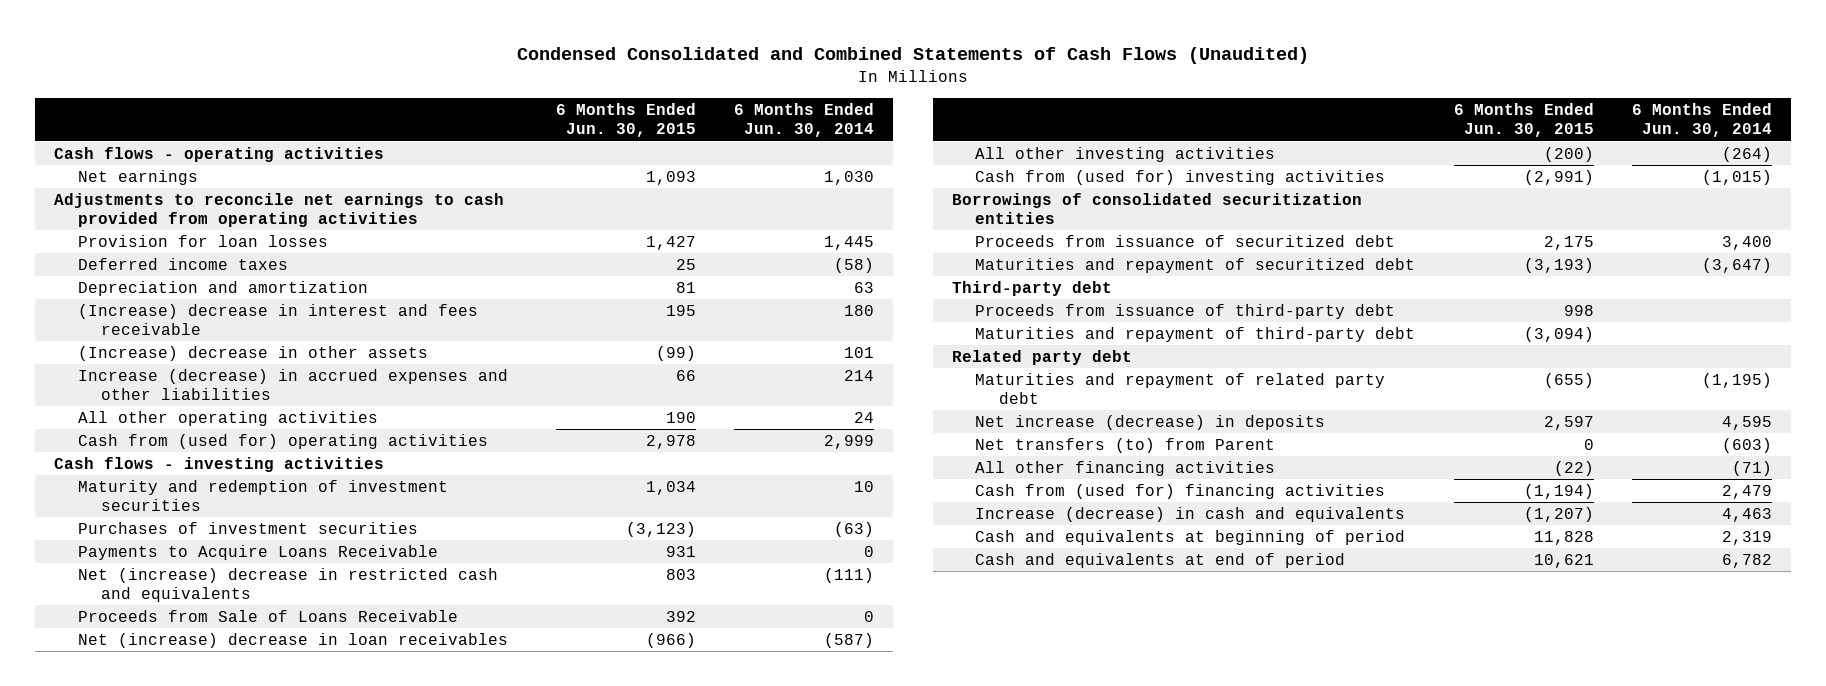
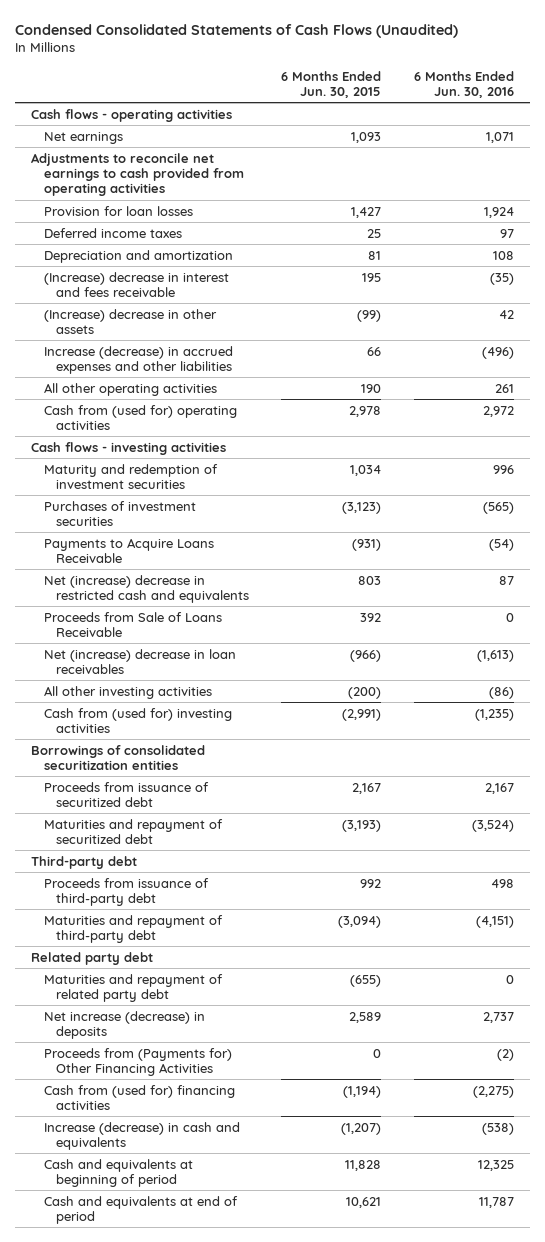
[517,47,1310,65] Condensed Consolidated and Combined Statements of Cash Flows (Unaudited) -> [15,23,459,38] Condensed Consolidated Statements of Cash Flows (Unaudited)
[733,103,874,138] 6 Months Ended Jun. 30, 2014 -> none
none -> [413,70,514,98] 6 Months Ended Jun. 30, 2016
[665,545,696,557] 931 -> [352,538,382,551] (931)
[1543,235,1594,250] 2,175 -> [352,782,382,794] 2,167
[1563,304,1594,316] 998 -> [360,878,382,888] 992
[975,437,1276,453] Net transfers (to) from Parent -> none
[1543,415,1594,430] 2,597 -> [349,1011,382,1023] 2,589
[975,460,1276,476] All other financing activities -> [43,1047,232,1076] Proceeds from (Payments for) Other Financing Activities
[1553,460,1594,476] (22) -> [373,1048,382,1058] 0

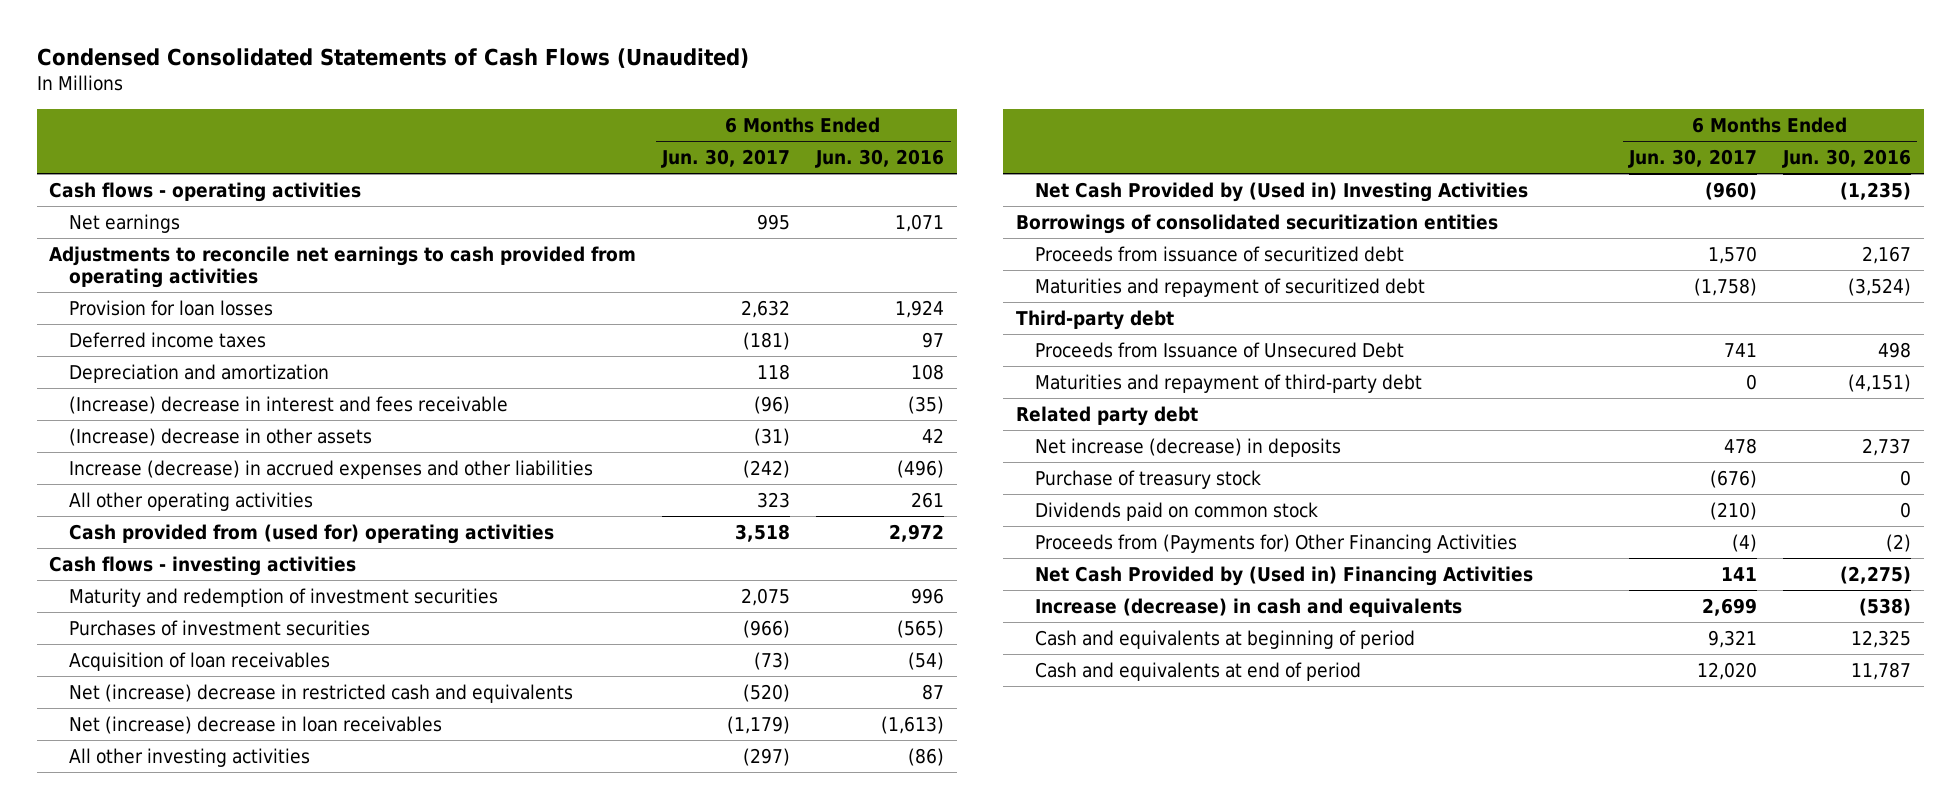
[281,70,382,98] 6 Months Ended Jun. 30, 2015 -> none
none -> [661,149,791,169] Jun. 30, 2017
[43,404,237,430] Cash from (used for) operating activities -> [68,523,554,544] Cash provided from (used for) operating activities
[43,537,214,563] Payments to Acquire Loans Receivable -> [68,651,330,671] Acquisition of loan receivables
[43,611,222,637] Proceeds from Sale of Loans Receivable -> none
[43,707,232,733] Cash from (used for) investing activities -> [1035,181,1529,202] Net Cash Provided by (Used in) Investing Activities
[43,877,209,906] Proceeds from issuance of third-party debt -> [1035,341,1405,358] Proceeds from Issuance of Unsecured Debt
[43,973,223,1002] Maturities and repayment of related party debt -> none
none -> [1035,469,1262,489] Purchase of treasury stock
none -> [1035,501,1319,521] Dividends paid on common stock
[43,1084,235,1110] Cash from (used for) financing activities -> [1035,565,1534,586] Net Cash Provided by (Used in) Financing Activities

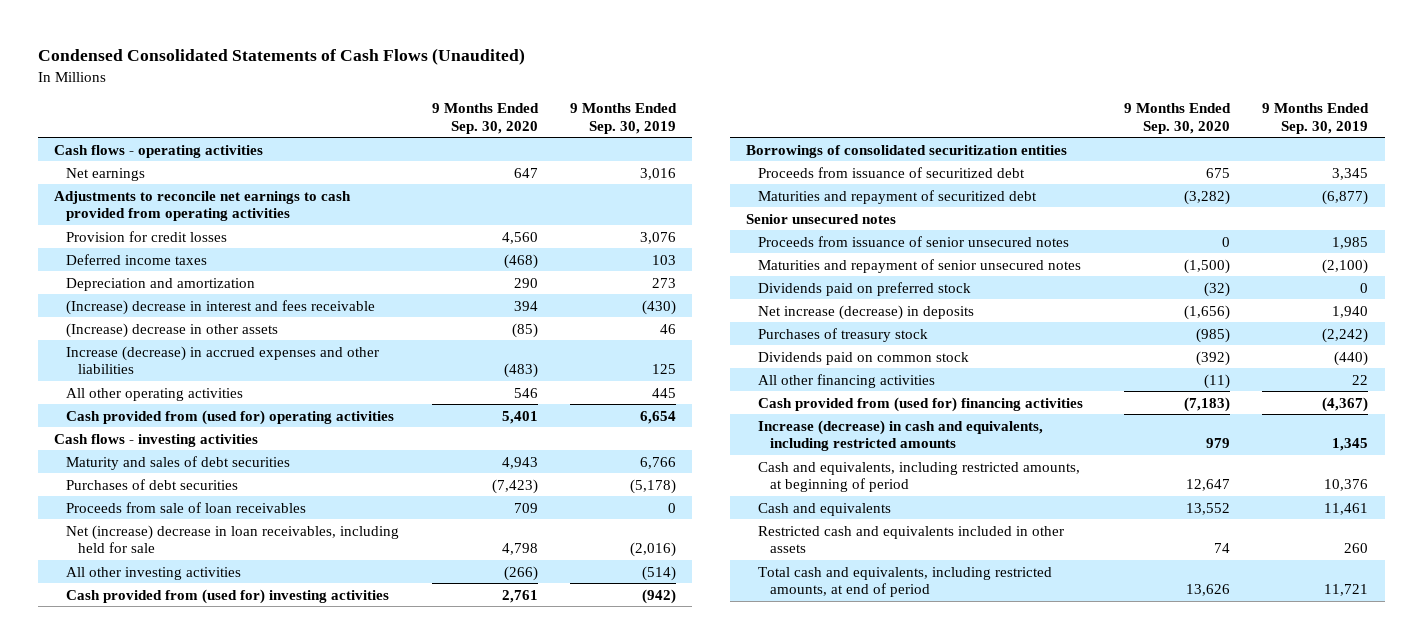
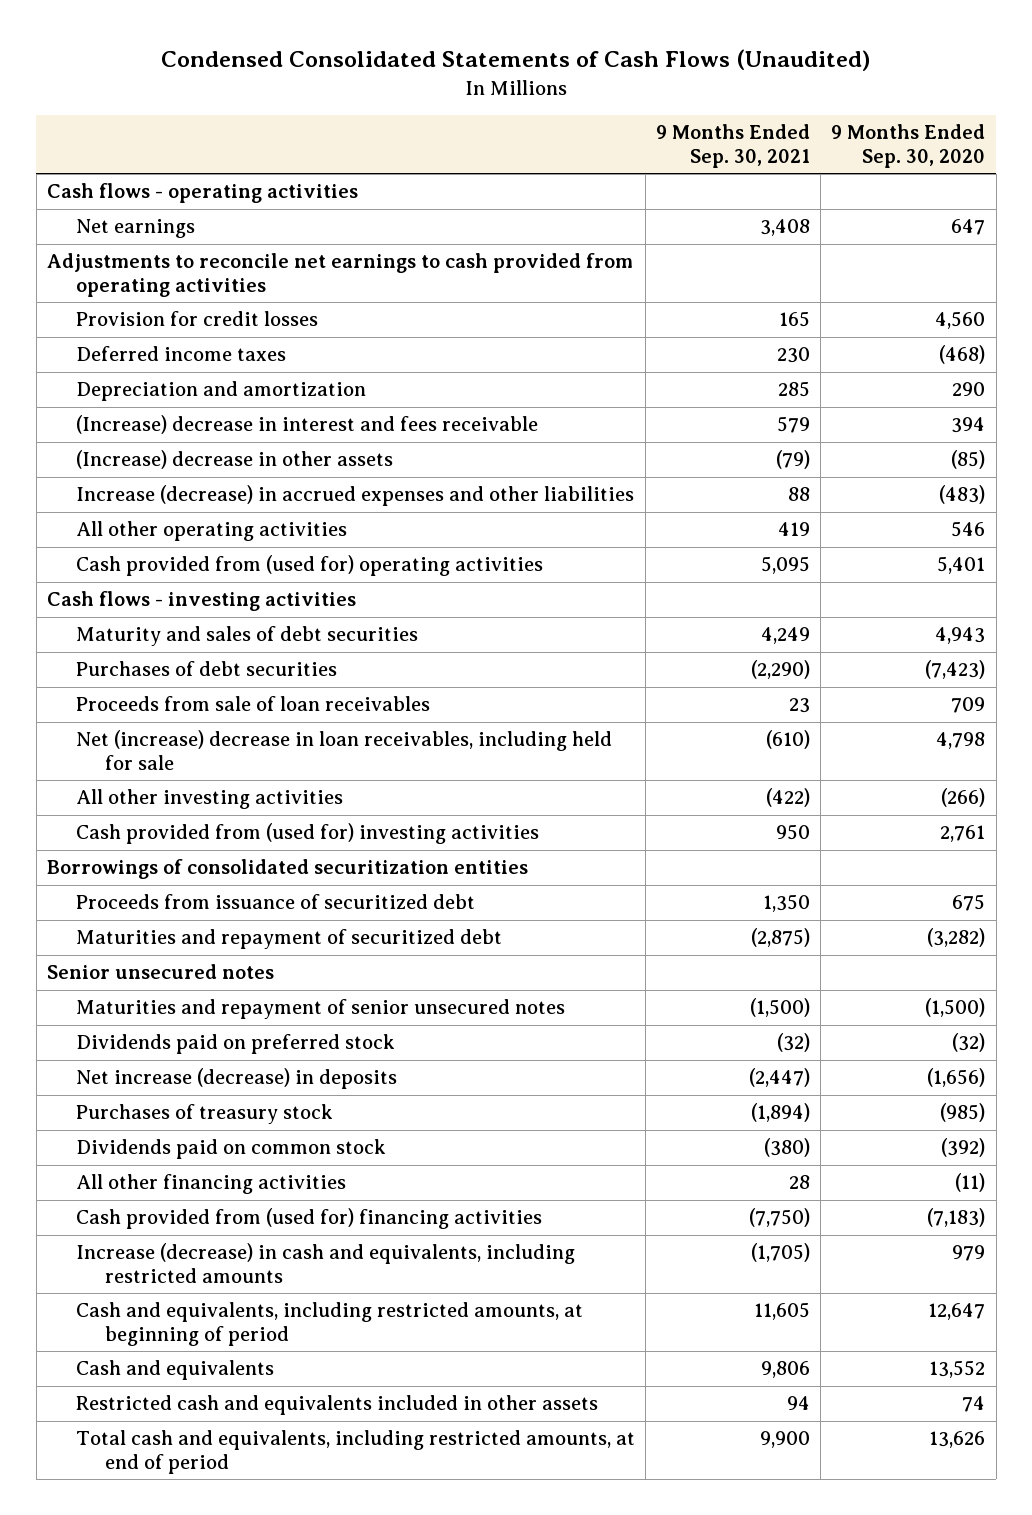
[570,103,678,134] 9 Months Ended Sep. 30, 2019 -> none
none -> [656,124,811,168] 9 Months Ended Sep. 30, 2021
[758,235,1070,247] Proceeds from issuance of senior unsecured notes -> none

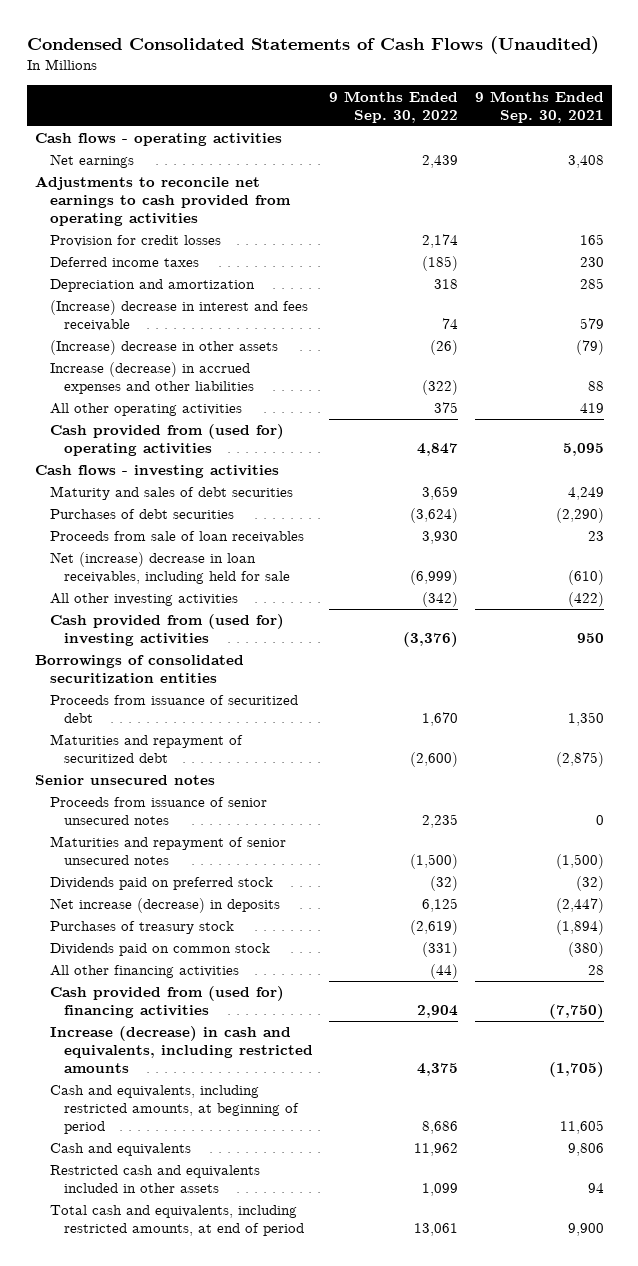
[831,124,986,168] 9 Months Ended Sep. 30, 2020 -> none
none -> [329,90,459,123] 9 Months Ended Sep. 30, 2022
none -> [49,797,267,826] Proceeds from issuance of senior unsecured notes

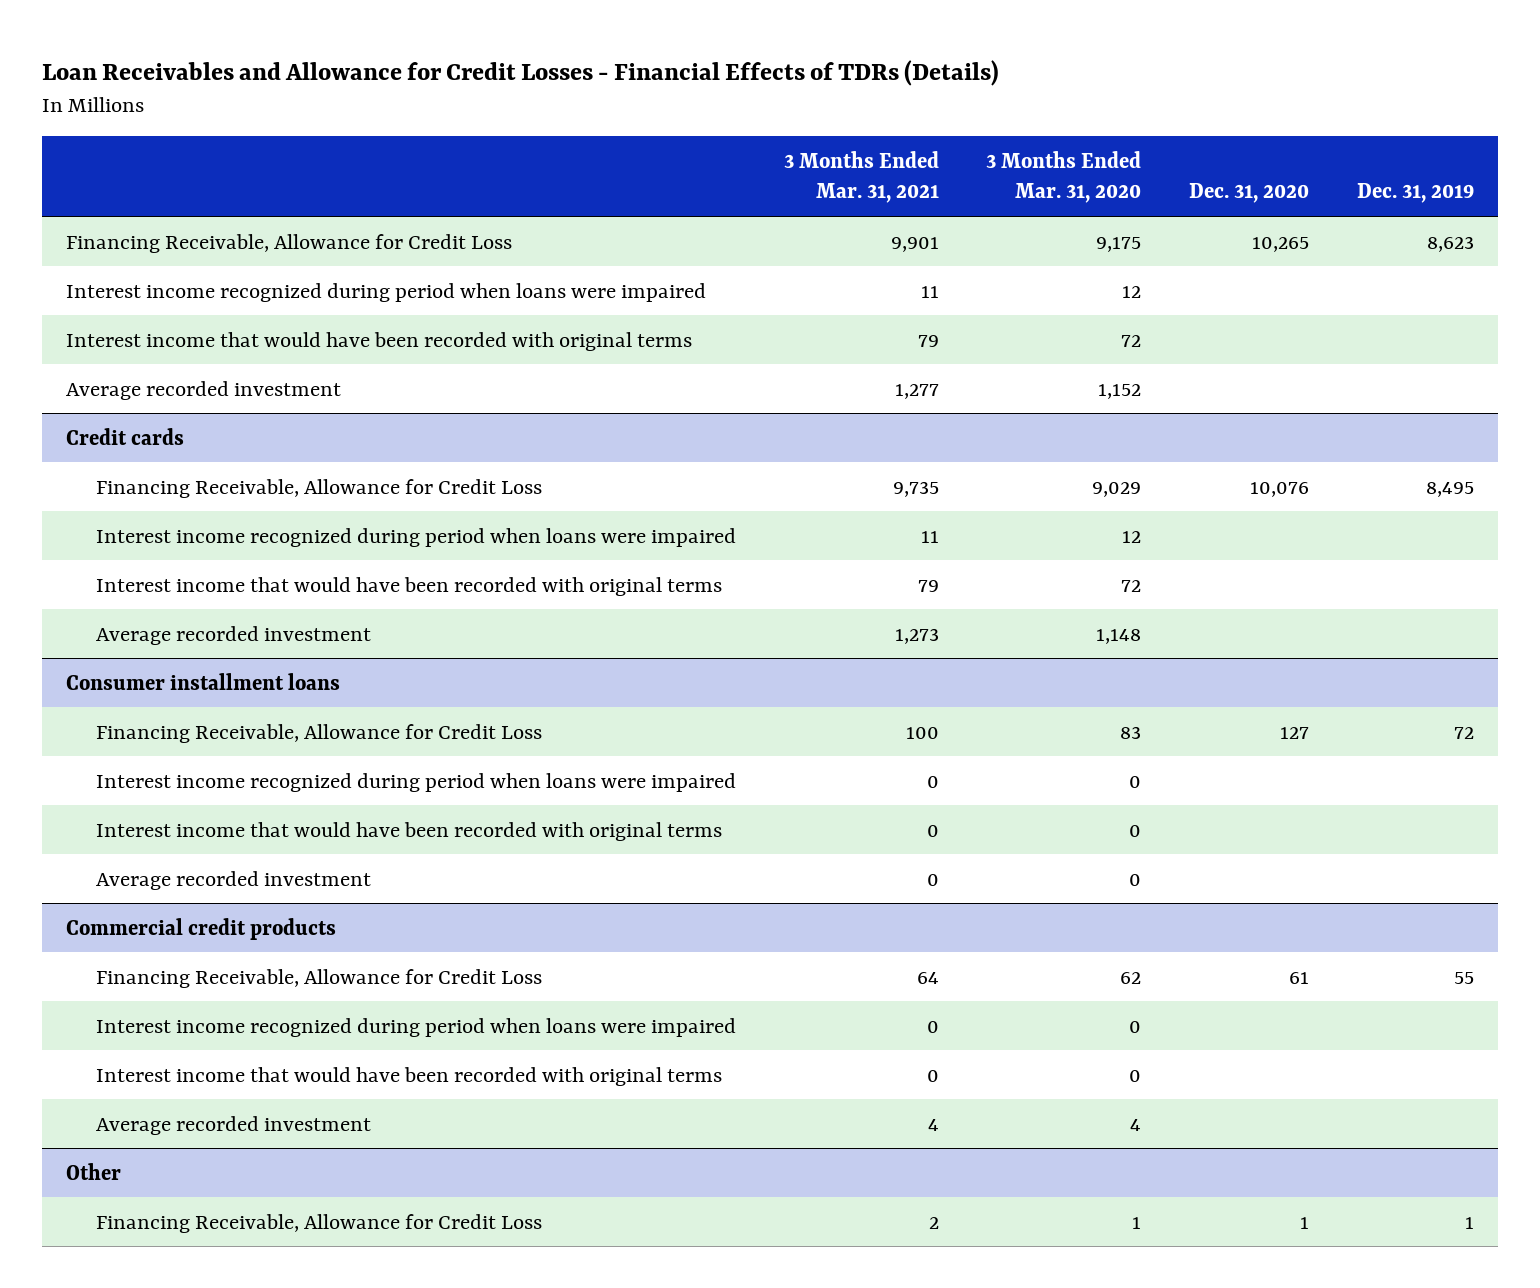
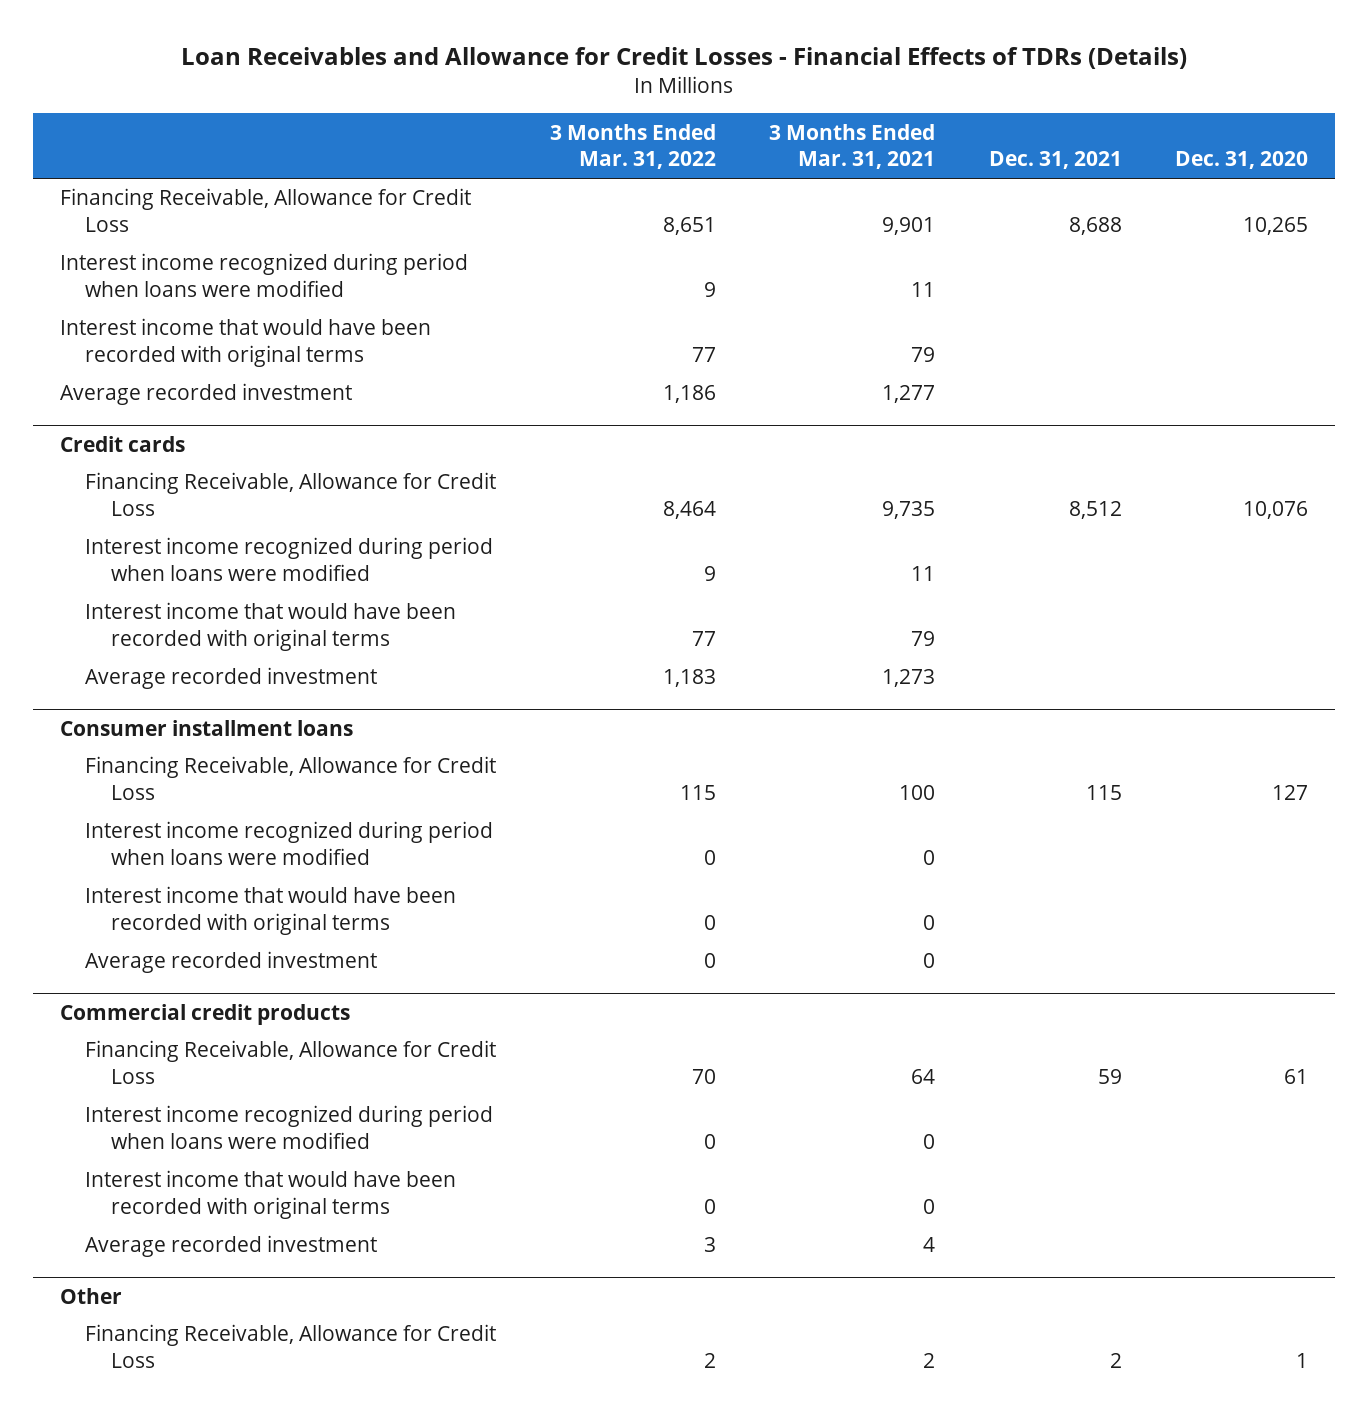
[986,150,1142,204] 3 Months Ended Mar. 31, 2020 -> none
[1357,183,1475,204] Dec. 31, 2019 -> none
none -> [549,123,716,170] 3 Months Ended Mar. 31, 2022
none -> [988,151,1122,170] Dec. 31, 2021
[66,282,707,302] Interest income recognized during period when loans were impaired -> [59,253,468,297] Interest income recognized during period when loans were modified
[95,527,736,547] Interest income recognized during period when loans were impaired -> [85,537,494,581] Interest income recognized during period when loans were modified
[95,772,736,792] Interest income recognized during period when loans were impaired -> [85,821,494,865] Interest income recognized during period when loans were modified
[95,1017,736,1037] Interest income recognized during period when loans were impaired -> [85,1105,494,1149] Interest income recognized during period when loans were modified

